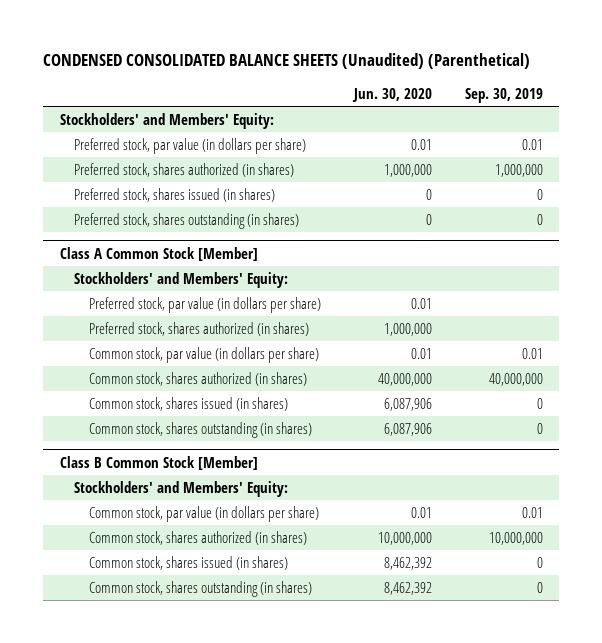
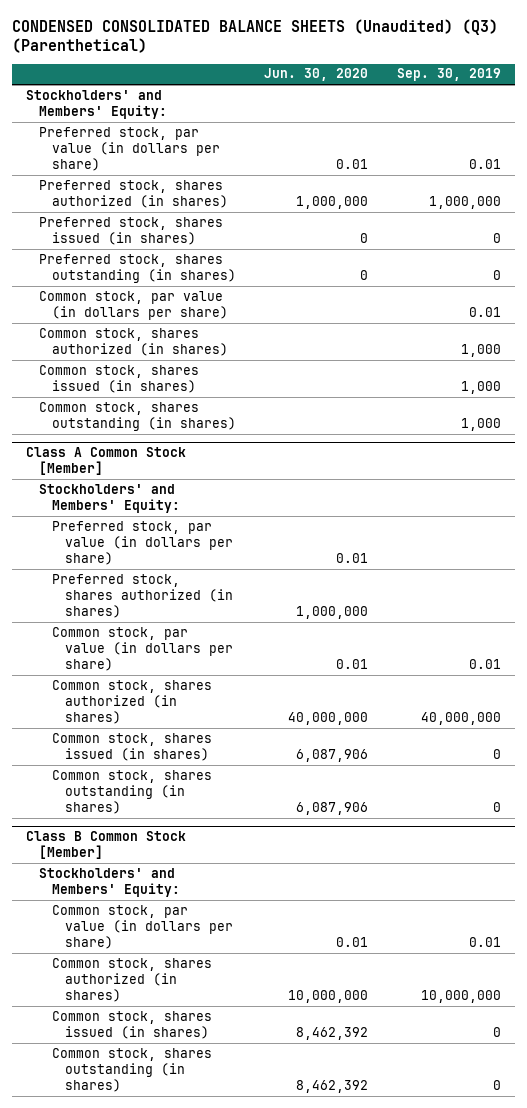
[43,53,531,70] CONDENSED CONSOLIDATED BALANCE SHEETS (Unaudited) (Parenthetical) -> [12,18,499,54] CONDENSED CONSOLIDATED BALANCE SHEETS (Unaudited) (Q3) (Parenthetical)
none -> [39,290,229,321] Common stock, par value (in dollars per share)
none -> [39,327,229,357] Common stock, shares authorized (in shares)
none -> [39,364,200,394] Common stock, shares issued (in shares)
none -> [39,401,237,432] Common stock, shares outstanding (in shares)

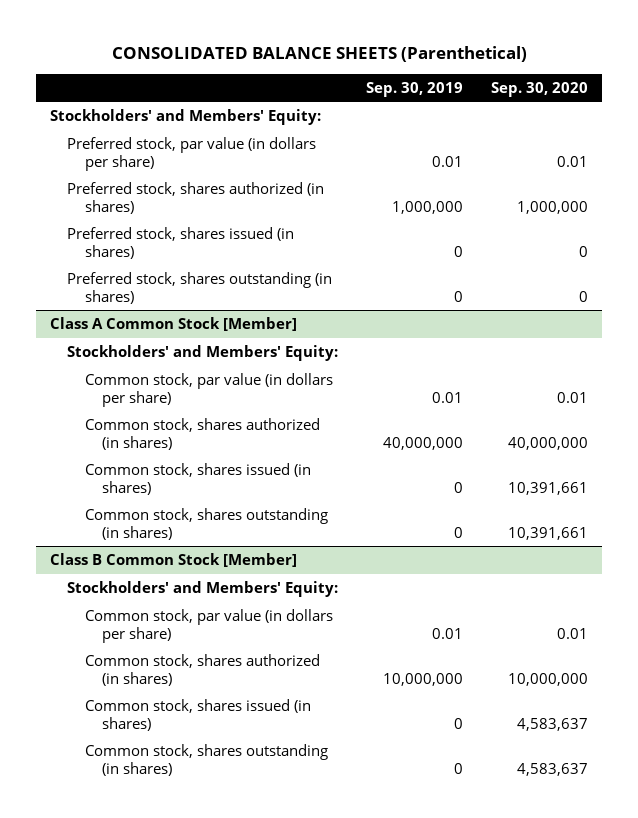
[12,18,499,54] CONDENSED CONSOLIDATED BALANCE SHEETS (Unaudited) (Q3) (Parenthetical) -> [111,45,527,62] CONSOLIDATED BALANCE SHEETS (Parenthetical)
[264,68,369,82] Jun. 30, 2020 -> none
none -> [490,81,588,97] Sep. 30, 2020
[39,290,229,321] Common stock, par value (in dollars per share) -> none
[39,327,229,357] Common stock, shares authorized (in shares) -> none
[39,364,200,394] Common stock, shares issued (in shares) -> none
[39,401,237,432] Common stock, shares outstanding (in shares) -> none
[52,520,234,566] Preferred stock, par value (in dollars per share) -> none
[52,573,234,619] Preferred stock, shares authorized (in shares) -> none

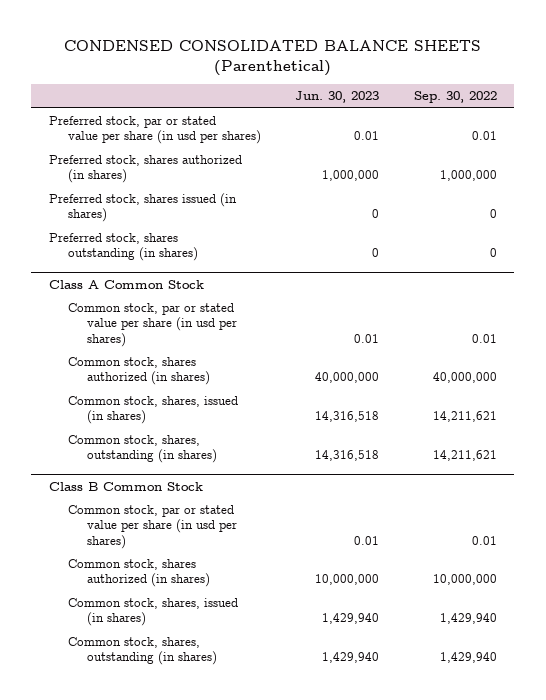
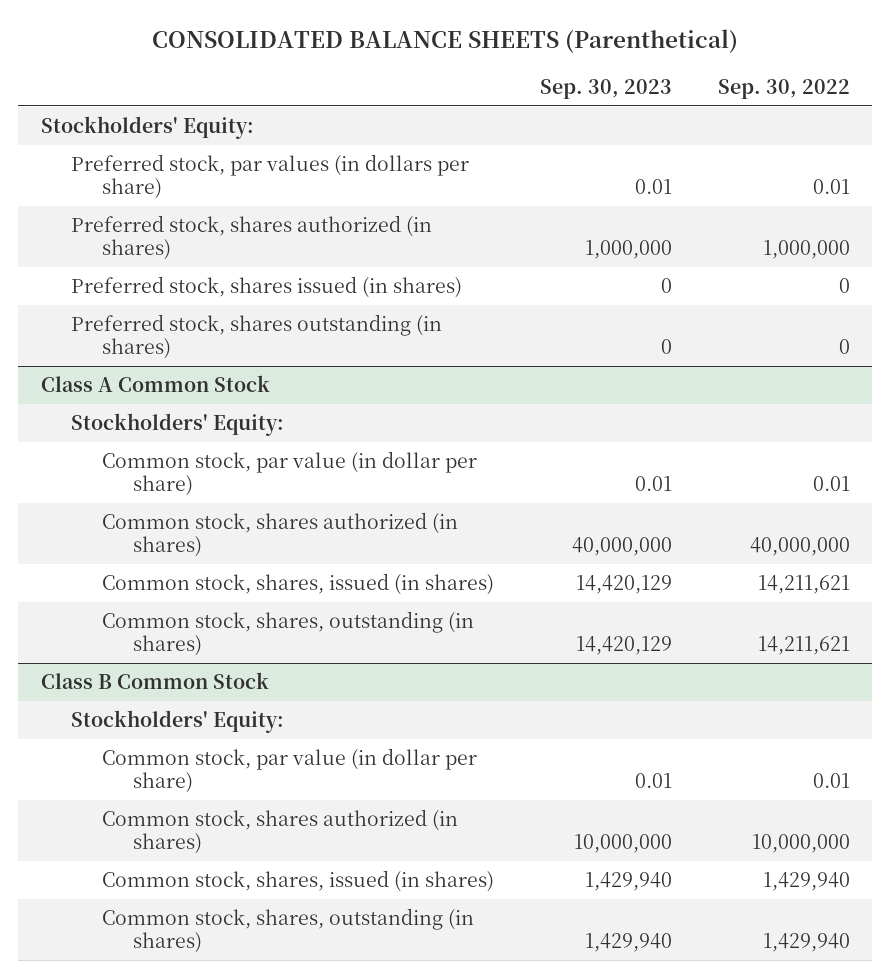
[63,40,481,77] CONDENSED CONSOLIDATED BALANCE SHEETS (Parenthetical) -> [152,29,739,54] CONSOLIDATED BALANCE SHEETS (Parenthetical)
[295,91,380,104] Jun. 30, 2023 -> none
none -> [539,79,672,100] Sep. 30, 2023
none -> [40,116,254,140] Stockholders' Equity:
[48,116,261,145] Preferred stock, par or stated value per share (in usd per shares) -> [71,154,470,199] Preferred stock, par values (in dollars per share)
none -> [71,413,285,437] Stockholders' Equity:
[67,303,237,347] Common stock, par or stated value per share (in usd per shares) -> [102,451,478,496] Common stock, par value (in dollar per share)
none -> [71,710,285,734] Stockholders' Equity:
[67,505,237,549] Common stock, par or stated value per share (in usd per shares) -> [102,748,478,793] Common stock, par value (in dollar per share)

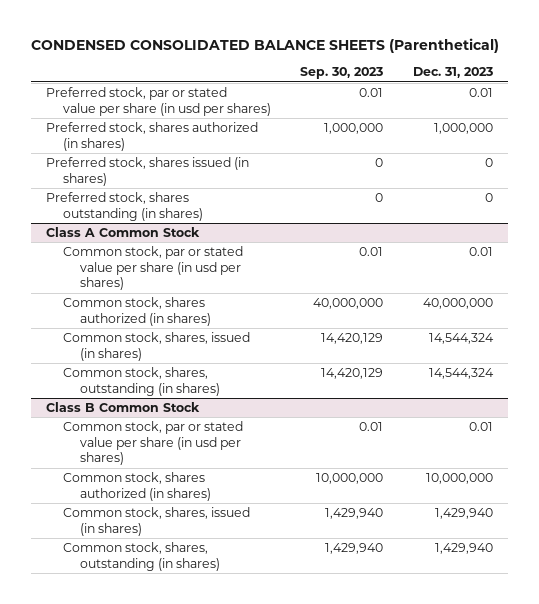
[152,29,739,54] CONSOLIDATED BALANCE SHEETS (Parenthetical) -> [30,38,499,54] CONDENSED CONSOLIDATED BALANCE SHEETS (Parenthetical)
[717,79,850,100] Sep. 30, 2022 -> none
none -> [412,67,493,79] Dec. 31, 2023
[40,116,254,140] Stockholders' Equity: -> none
[71,154,470,199] Preferred stock, par values (in dollars per share) -> [45,86,271,116] Preferred stock, par or stated value per share (in usd per shares)
[71,413,285,437] Stockholders' Equity: -> none
[102,451,478,496] Common stock, par value (in dollar per share) -> [62,245,243,291] Common stock, par or stated value per share (in usd per shares)
[71,710,285,734] Stockholders' Equity: -> none
[102,748,478,793] Common stock, par value (in dollar per share) -> [62,420,243,466] Common stock, par or stated value per share (in usd per shares)

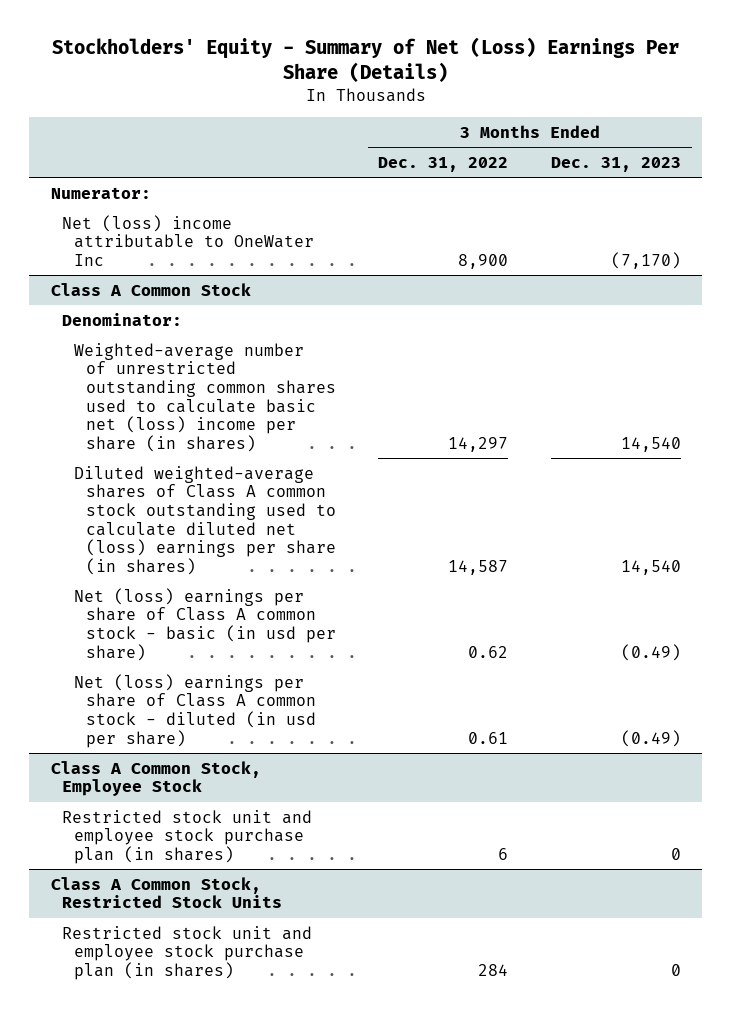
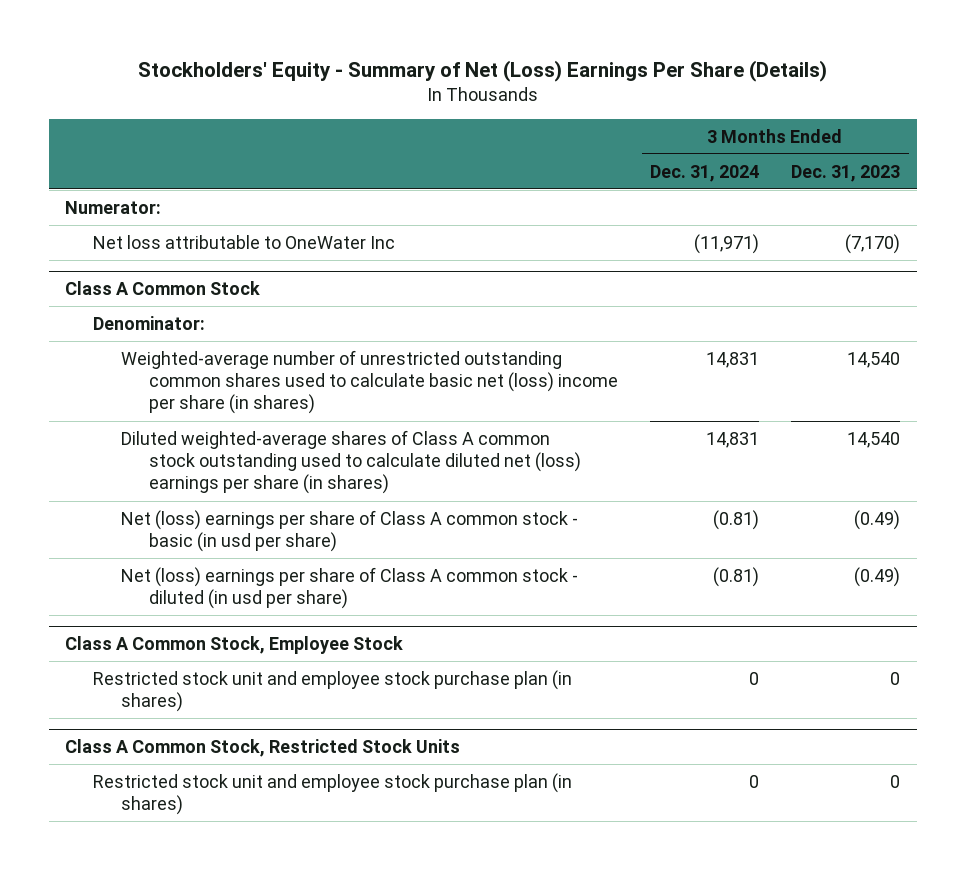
[378,156,509,172] Dec. 31, 2022 -> none
none -> [650,164,760,182] Dec. 31, 2024
[62,214,315,266] Net (loss) income attributable to OneWater Inc -> [92,234,395,249] Net loss attributable to OneWater Inc

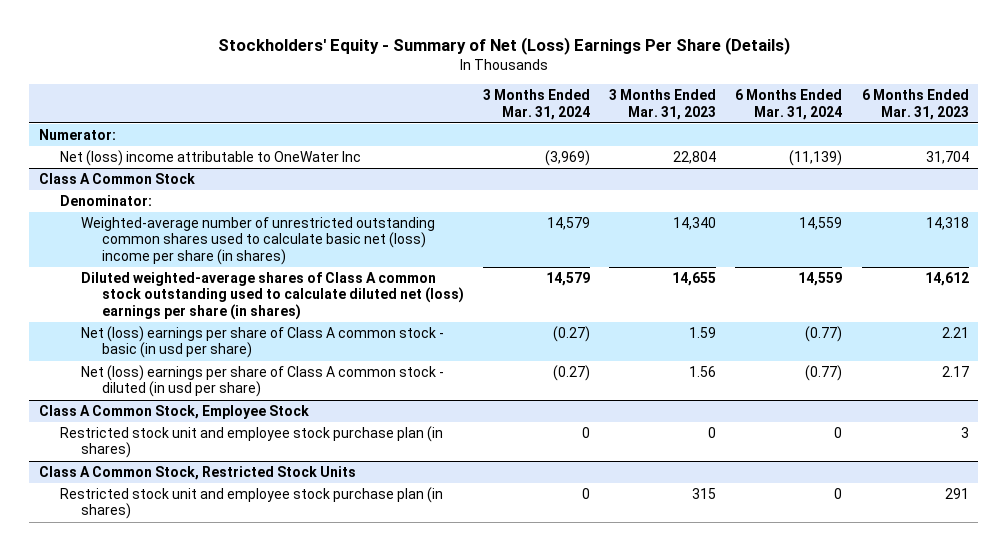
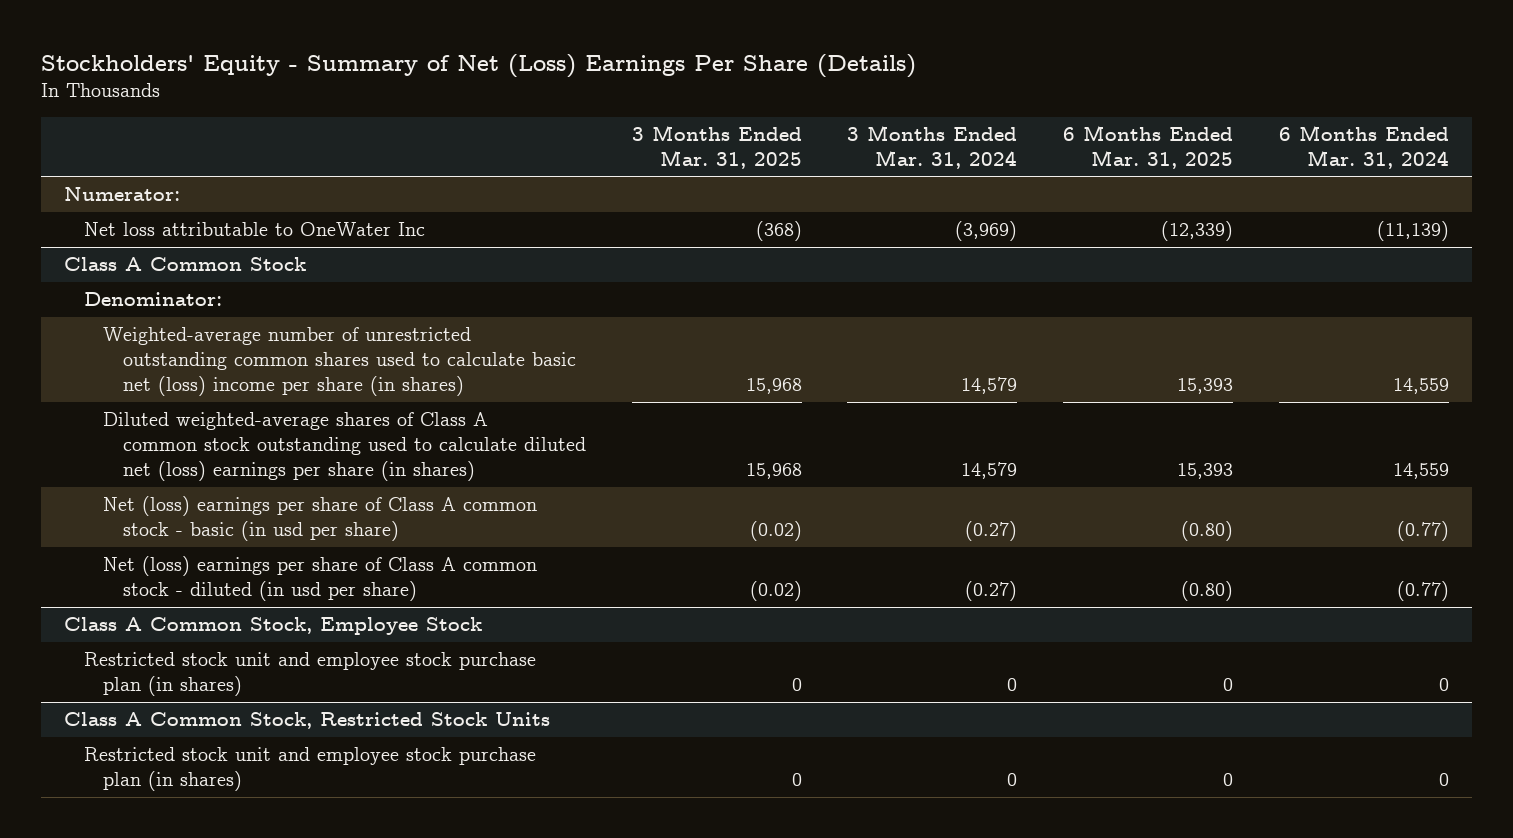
[609,89,717,120] 3 Months Ended Mar. 31, 2023 -> none
[861,89,969,120] 6 Months Ended Mar. 31, 2023 -> none
none -> [631,124,802,169] 3 Months Ended Mar. 31, 2025
none -> [1063,124,1234,169] 6 Months Ended Mar. 31, 2025
[59,150,361,167] Net (loss) income attributable to OneWater Inc -> [83,222,425,237] Net loss attributable to OneWater Inc

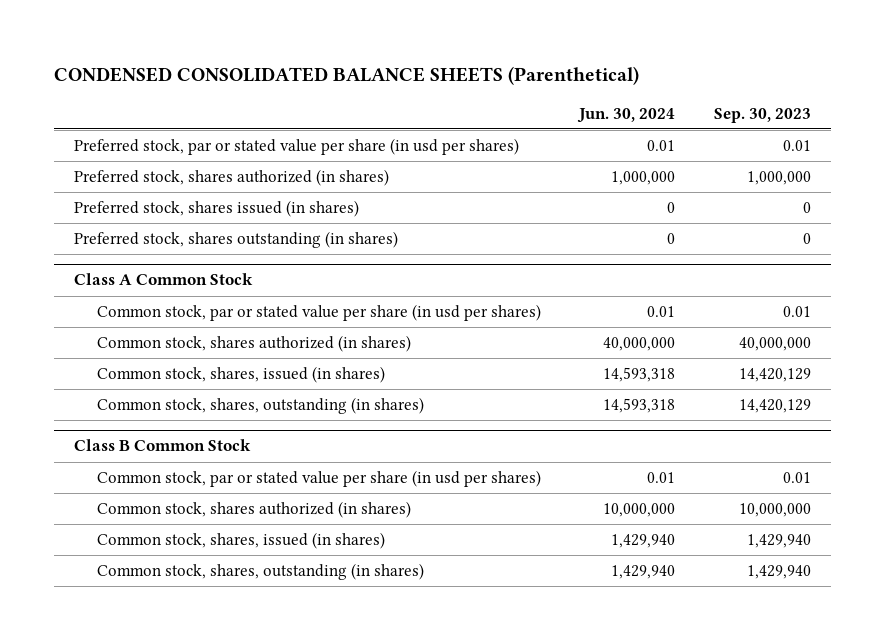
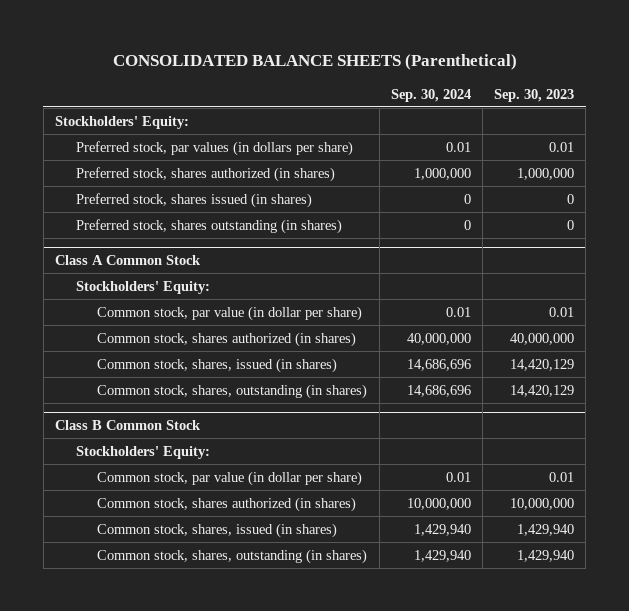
[54,65,640,85] CONDENSED CONSOLIDATED BALANCE SHEETS (Parenthetical) -> [112,54,517,71] CONSOLIDATED BALANCE SHEETS (Parenthetical)
[577,107,676,123] Jun. 30, 2024 -> none
none -> [390,88,471,102] Sep. 30, 2024
none -> [55,115,190,129] Stockholders' Equity:
[73,138,519,156] Preferred stock, par or stated value per share (in usd per shares) -> [76,140,354,156] Preferred stock, par values (in dollars per share)
none -> [76,280,211,294] Stockholders' Equity:
[96,304,541,322] Common stock, par or stated value per share (in usd per shares) -> [97,305,363,321] Common stock, par value (in dollar per share)
none -> [76,445,211,459] Stockholders' Equity:
[96,470,541,488] Common stock, par or stated value per share (in usd per shares) -> [97,470,363,486] Common stock, par value (in dollar per share)

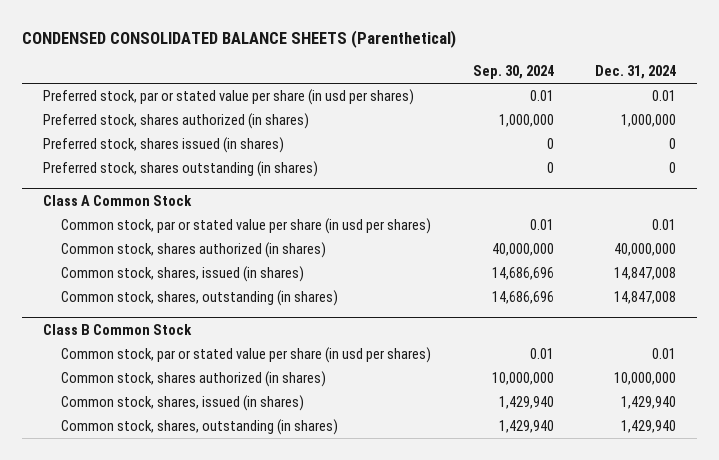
[112,54,517,71] CONSOLIDATED BALANCE SHEETS (Parenthetical) -> [22,30,457,49] CONDENSED CONSOLIDATED BALANCE SHEETS (Parenthetical)
[494,88,575,102] Sep. 30, 2023 -> none
none -> [594,64,676,79] Dec. 31, 2024
[55,115,190,129] Stockholders' Equity: -> none
[76,140,354,156] Preferred stock, par values (in dollars per share) -> [42,89,414,106] Preferred stock, par or stated value per share (in usd per shares)
[76,280,211,294] Stockholders' Equity: -> none
[97,305,363,321] Common stock, par value (in dollar per share) -> [61,218,432,235] Common stock, par or stated value per share (in usd per shares)
[76,445,211,459] Stockholders' Equity: -> none
[97,470,363,486] Common stock, par value (in dollar per share) -> [61,347,432,364] Common stock, par or stated value per share (in usd per shares)

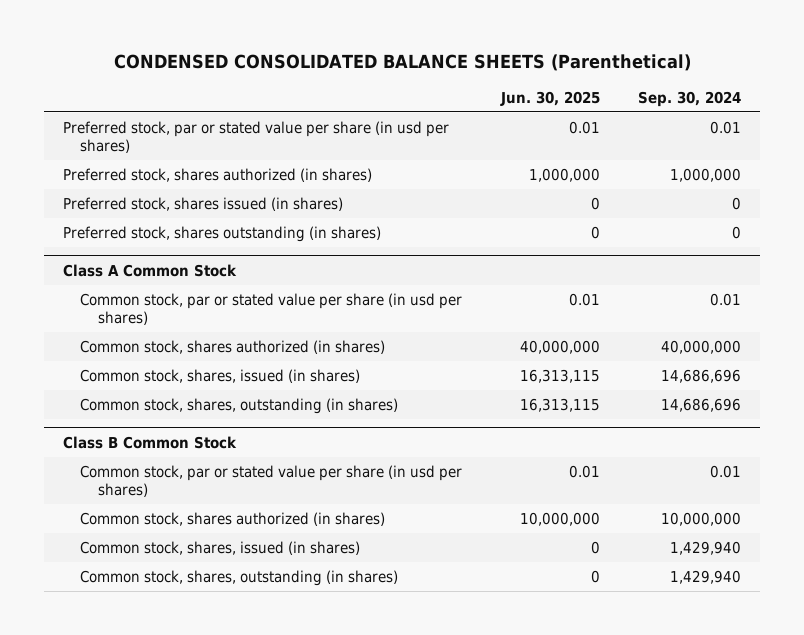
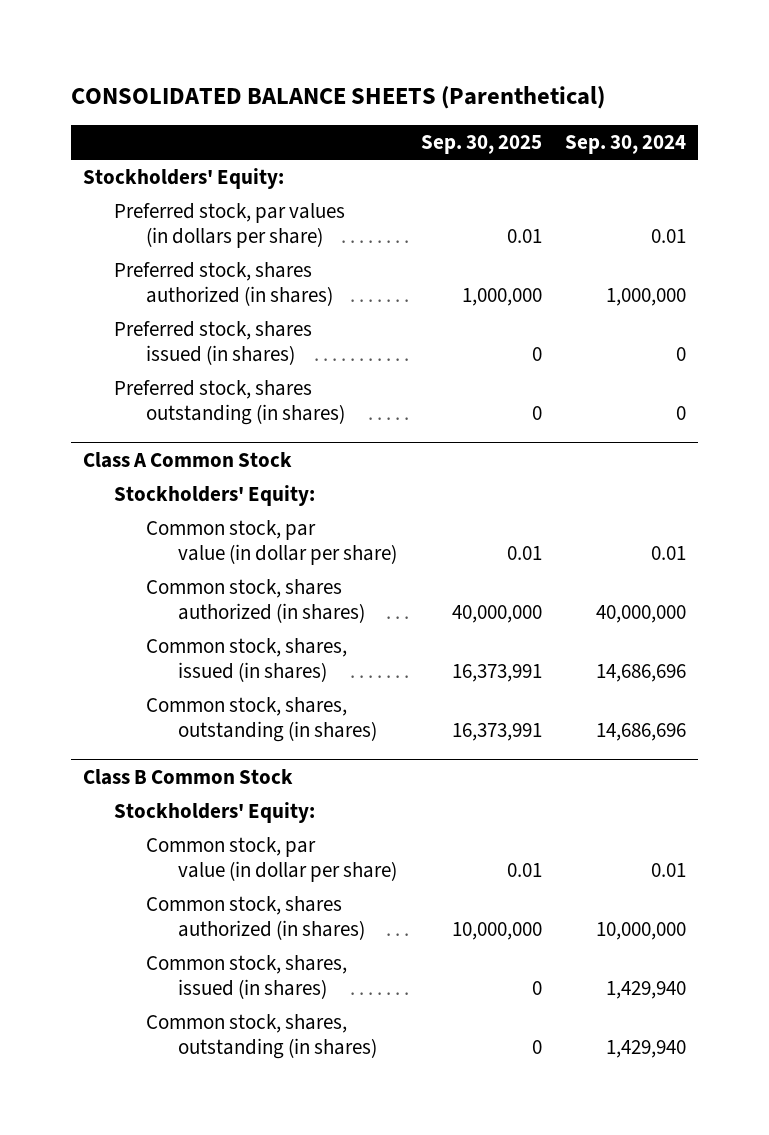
[113,53,691,71] CONDENSED CONSOLIDATED BALANCE SHEETS (Parenthetical) -> [70,85,605,109] CONSOLIDATED BALANCE SHEETS (Parenthetical)
[499,90,600,106] Jun. 30, 2025 -> none
none -> [420,134,542,154] Sep. 30, 2025
none -> [82,168,284,190] Stockholders' Equity:
[62,121,449,153] Preferred stock, par or stated value per share (in usd per shares) -> [114,203,346,248] Preferred stock, par values (in dollars per share)
none -> [114,485,316,507] Stockholders' Equity:
[80,293,463,325] Common stock, par or stated value per share (in usd per shares) -> [146,520,398,565] Common stock, par value (in dollar per share)
none -> [114,802,316,824] Stockholders' Equity:
[80,465,463,497] Common stock, par or stated value per share (in usd per shares) -> [146,837,398,882] Common stock, par value (in dollar per share)

